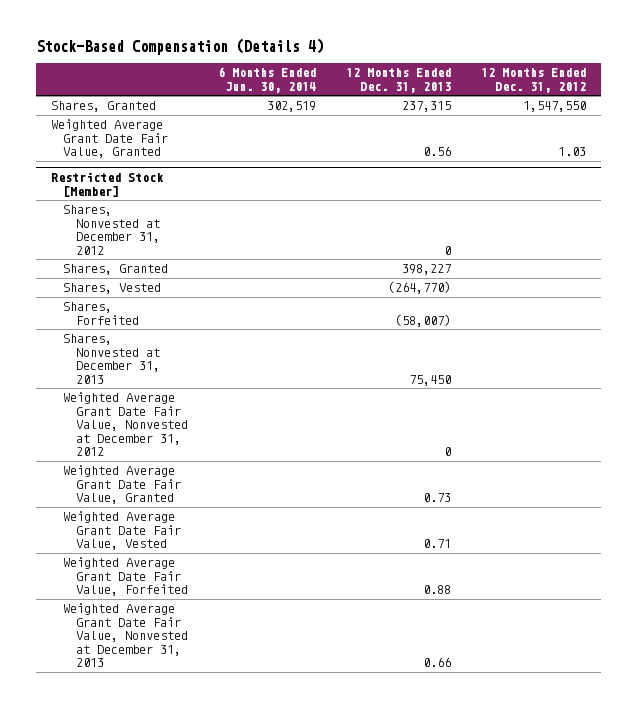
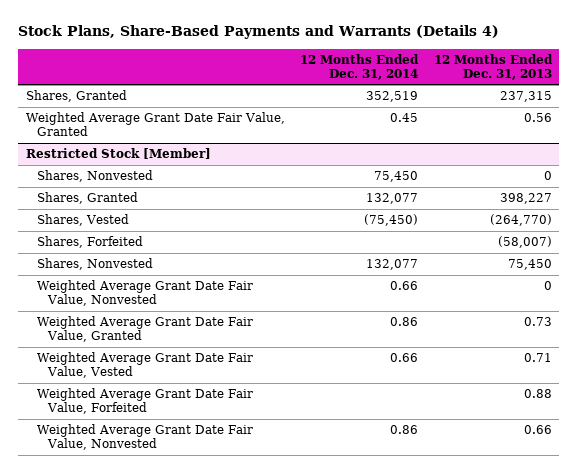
[35,38,324,56] Stock-Based Compensation (Details 4) -> [17,25,499,40] Stock Plans, Share-Based Payments and Warrants (Details 4)
[217,67,316,93] 6 Months Ended Jun. 30, 2014 -> none
[480,68,586,93] 12 Months Ended Dec. 31, 2012 -> none
none -> [300,53,420,80] 12 Months Ended Dec. 31, 2014
[63,205,161,255] Shares, Nonvested at December 31, 2012 -> [36,170,153,183] Shares, Nonvested
[63,334,161,384] Shares, Nonvested at December 31, 2013 -> [36,258,153,271] Shares, Nonvested
[63,392,189,457] Weighted Average Grant Date Fair Value, Nonvested at December 31, 2012 -> [36,280,253,307] Weighted Average Grant Date Fair Value, Nonvested
[63,603,189,668] Weighted Average Grant Date Fair Value, Nonvested at December 31, 2013 -> [36,424,253,451] Weighted Average Grant Date Fair Value, Nonvested

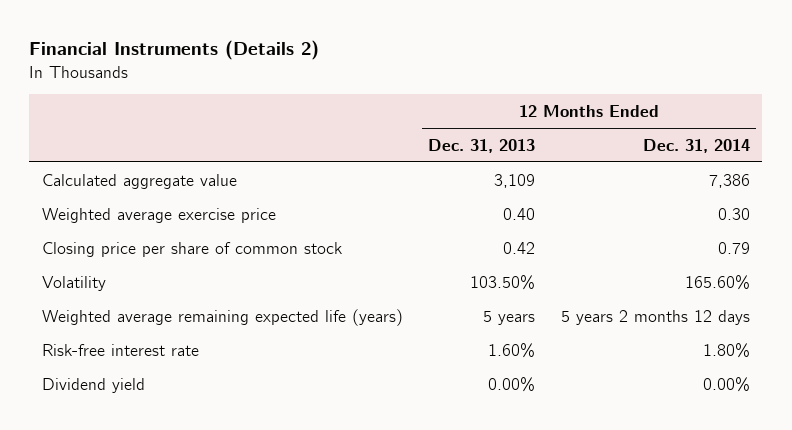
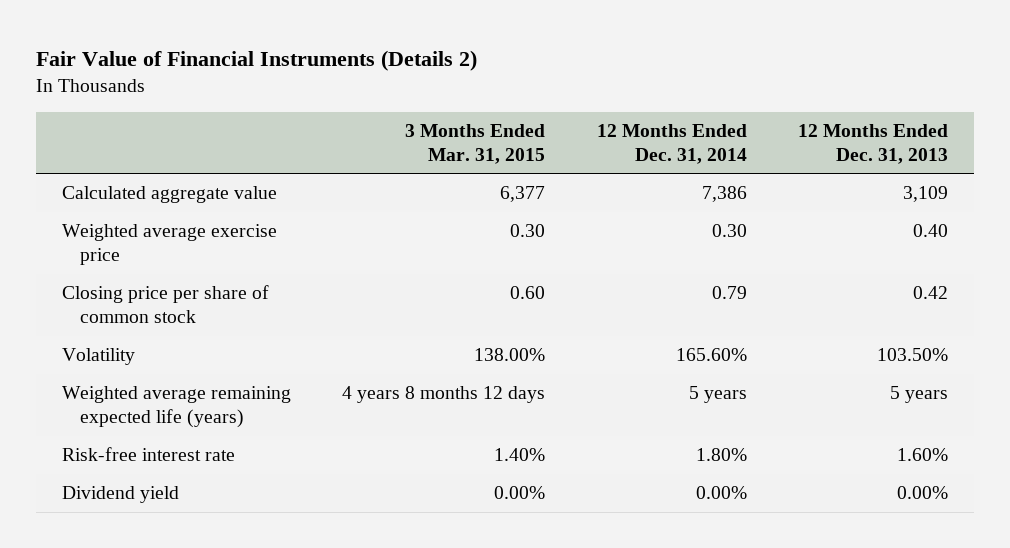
[29,40,320,61] Financial Instruments (Details 2) -> [36,50,478,72] Fair Value of Financial Instruments (Details 2)
none -> [405,123,546,164] 3 Months Ended Mar. 31, 2015
[560,309,750,325] 5 years 2 months 12 days -> [688,386,747,404] 5 years

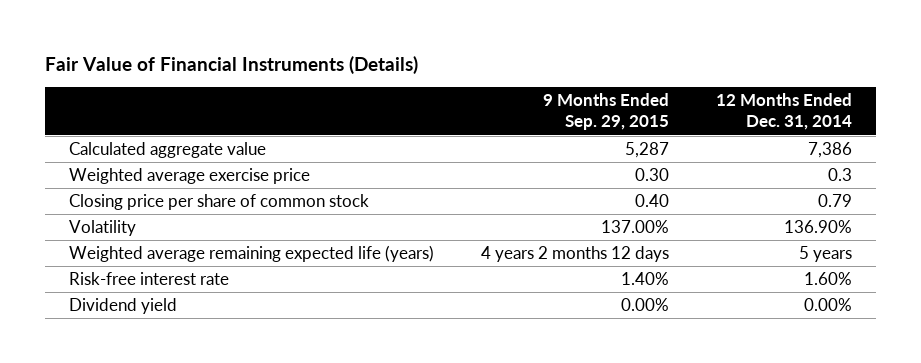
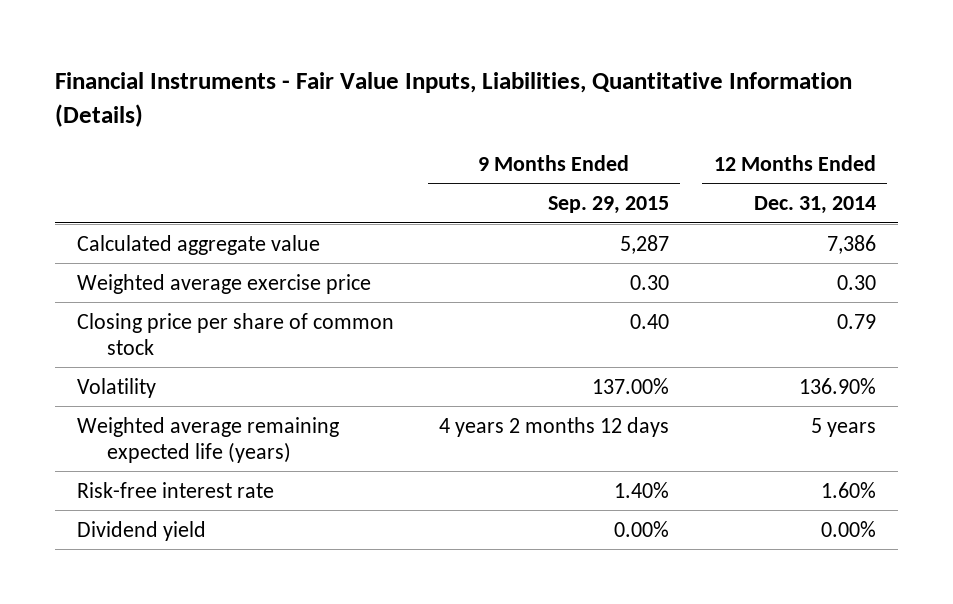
[45,55,419,74] Fair Value of Financial Instruments (Details) -> [54,71,852,127] Financial Instruments - Fair Value Inputs, Liabilities, Quantitative Information (Details)
[828,168,853,182] 0.3 -> [836,274,876,290] 0.30

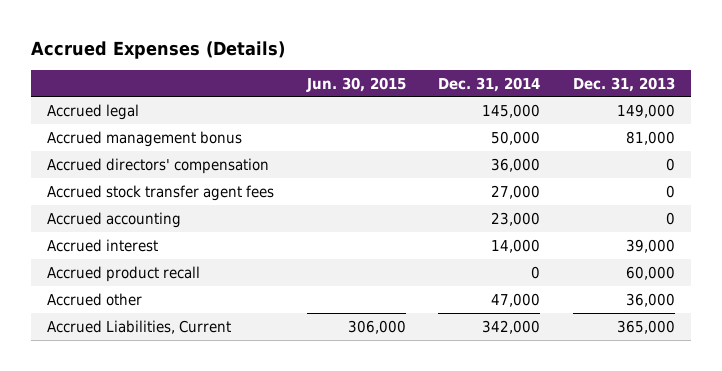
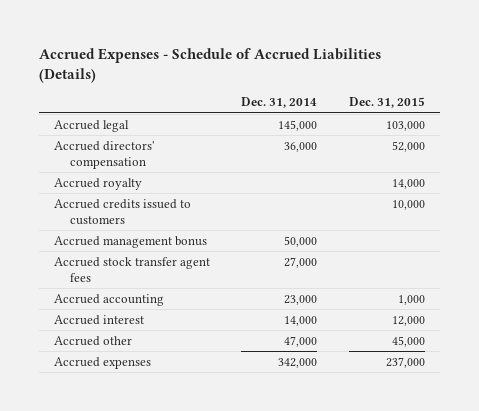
[30,40,285,59] Accrued Expenses (Details) -> [38,47,381,83] Accrued Expenses - Schedule of Accrued Liabilities (Details)
[305,76,406,92] Jun. 30, 2015 -> none
[572,76,675,92] Dec. 31, 2013 -> none
none -> [348,97,425,109] Dec. 31, 2015
none -> [54,177,143,190] Accrued royalty
none -> [54,198,192,225] Accrued credits issued to customers
[47,130,243,147] Accrued management bonus -> [54,235,208,248] Accrued management bonus
[47,265,201,282] Accrued product recall -> none
[47,319,232,334] Accrued Liabilities, Current -> [54,356,152,369] Accrued expenses

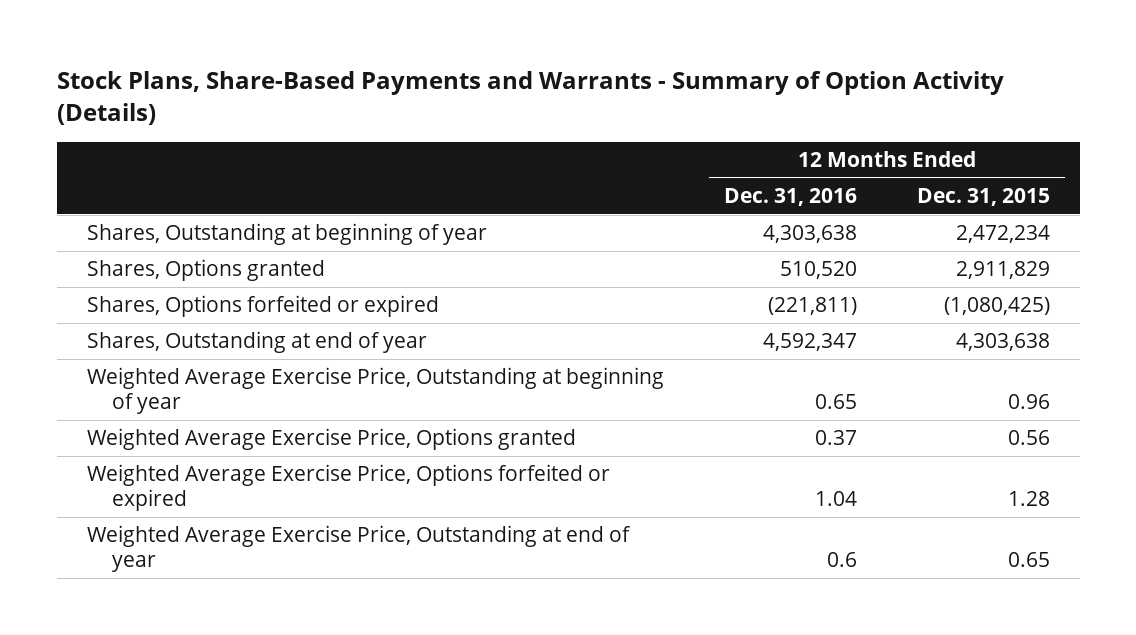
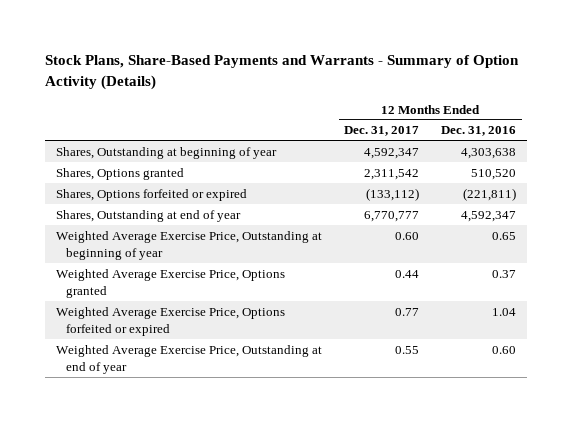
[916,188,1050,207] Dec. 31, 2015 -> none
none -> [344,126,420,137] Dec. 31, 2017
[826,552,857,568] 0.6 -> [492,345,517,354] 0.60

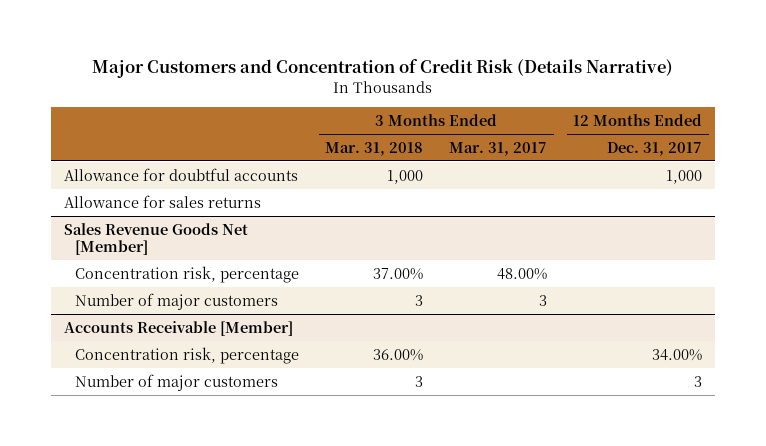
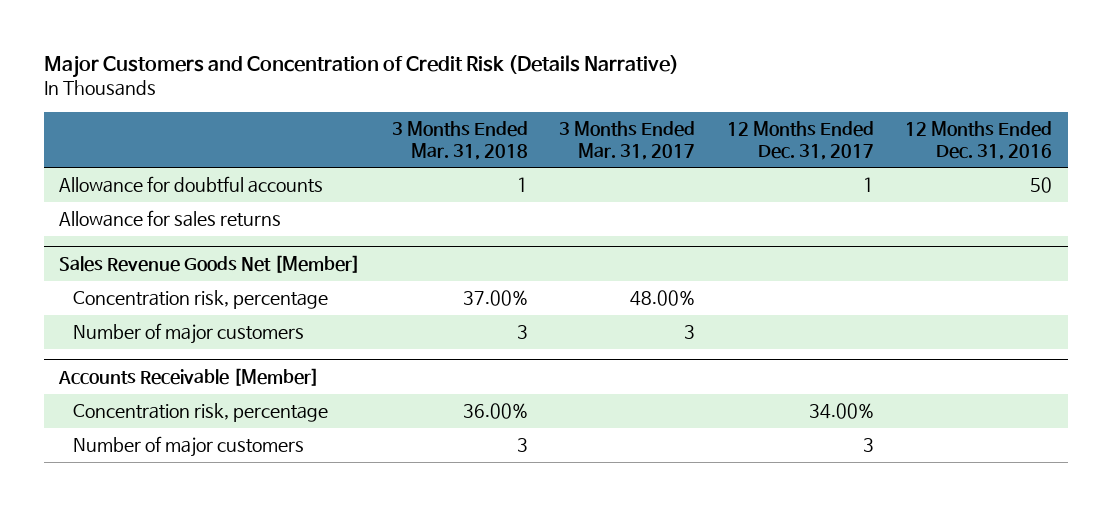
none -> [905,121,1053,160] 12 Months Ended Dec. 31, 2016
[387,169,424,184] 1,000 -> [516,177,528,193] 1
[666,169,703,184] 1,000 -> [862,177,874,193] 1

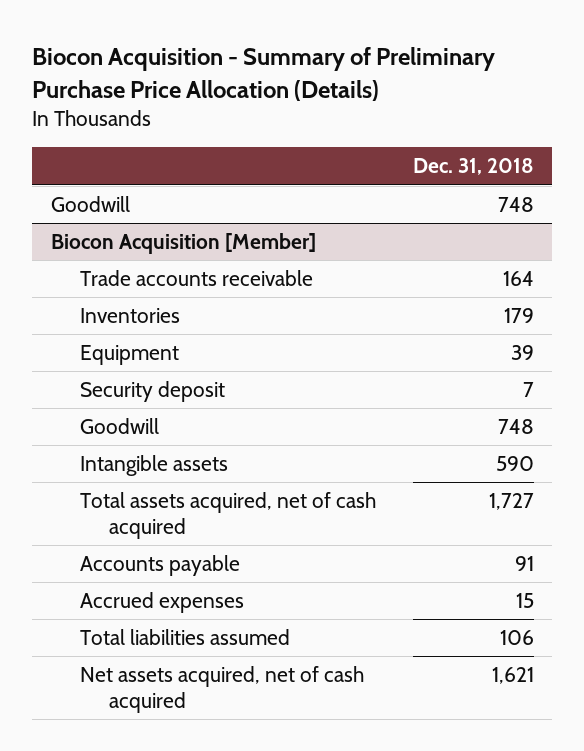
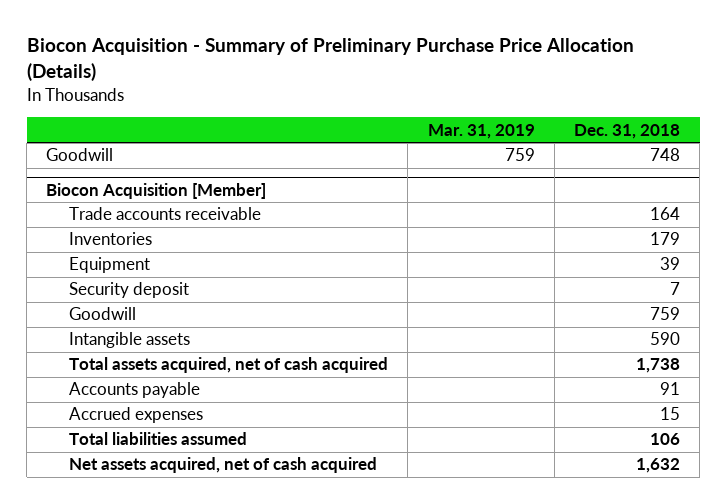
none -> [427,123,535,139] Mar. 31, 2019
[497,419,534,435] 748 -> [650,307,681,321] 759
[488,493,534,511] 1,727 -> [636,358,681,374] 1,738
[491,667,534,685] 1,621 -> [636,458,681,474] 1,632

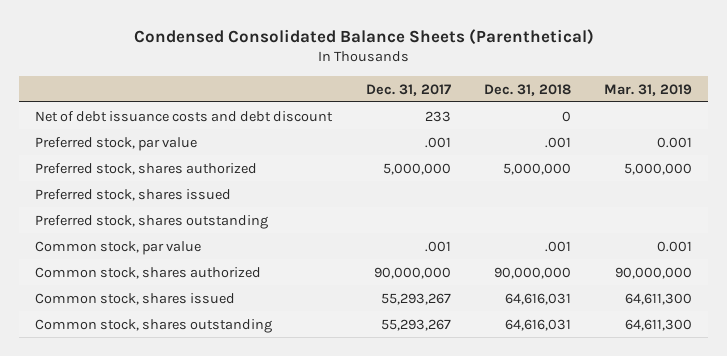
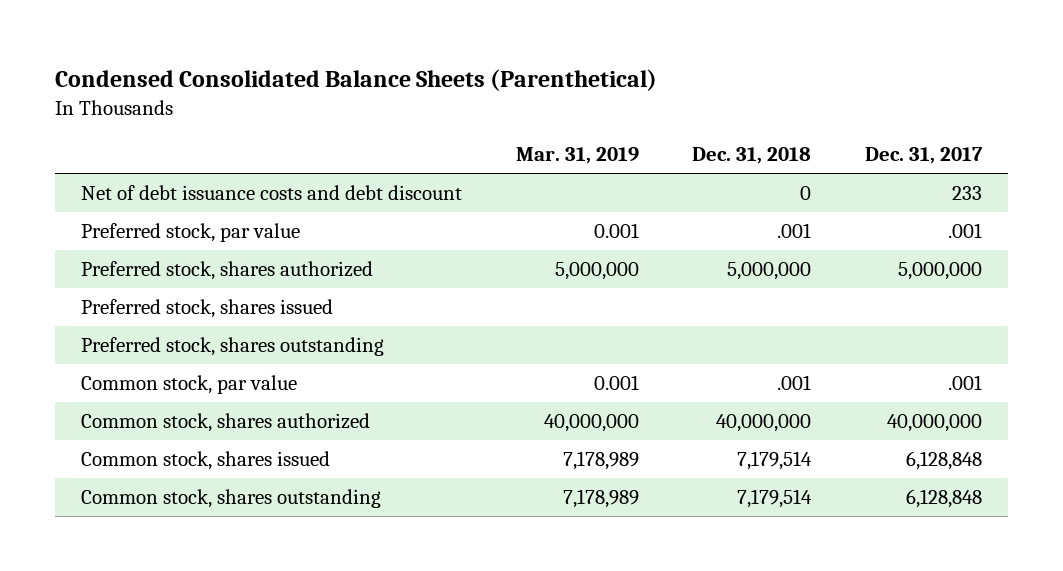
[373,266,451,279] 90,000,000 -> [886,413,982,432] 40,000,000
[493,266,571,279] 90,000,000 -> [716,413,812,432] 40,000,000
[614,266,692,279] 90,000,000 -> [543,413,639,432] 40,000,000
[380,292,451,305] 55,293,267 -> [905,450,982,470] 6,128,848
[504,292,571,305] 64,616,031 -> [737,450,813,470] 7,179,514
[624,292,692,305] 64,611,300 -> [562,450,639,470] 7,178,989
[380,318,451,331] 55,293,267 -> [905,488,982,508] 6,128,848
[504,318,571,331] 64,616,031 -> [737,488,813,508] 7,179,514
[624,318,692,331] 64,611,300 -> [562,488,639,508] 7,178,989

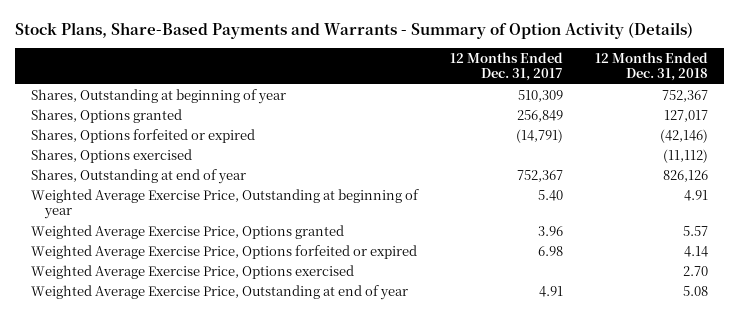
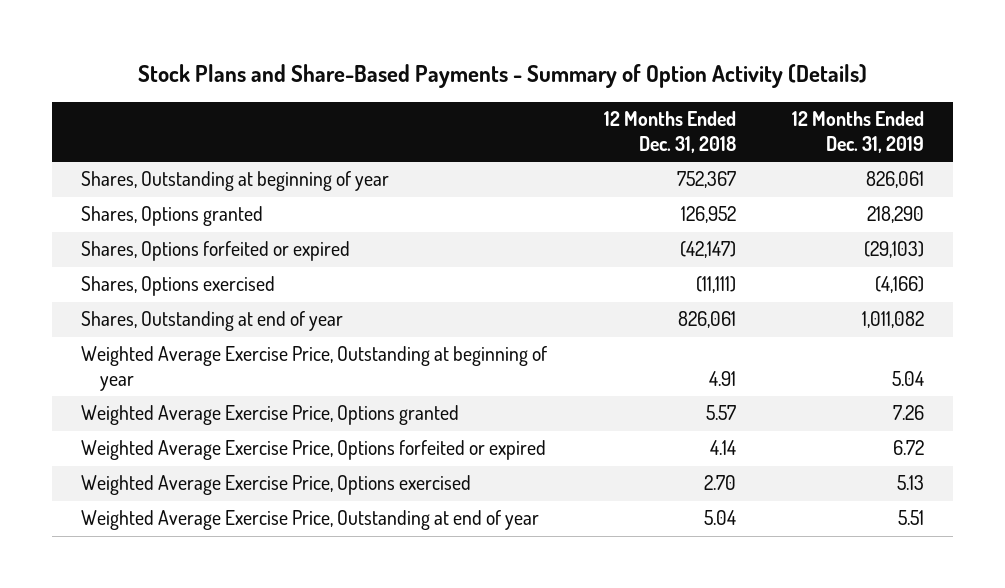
[15,22,694,40] Stock Plans, Share-Based Payments and Warrants - Summary of Option Activity (Details) -> [137,64,867,89] Stock Plans and Share-Based Payments - Summary of Option Activity (Details)
[449,51,563,82] 12 Months Ended Dec. 31, 2017 -> none
none -> [792,111,925,154] 12 Months Ended Dec. 31, 2019
[663,109,708,122] 127,017 -> [680,206,736,224] 126,952
[659,128,708,143] (42,146) -> [679,241,736,259] (42,147)
[662,148,708,163] (11,112) -> [695,276,736,294] (11,111)
[662,169,708,182] 826,126 -> [677,311,736,329] 826,061
[682,285,708,296] 5.08 -> [703,510,736,526] 5.04

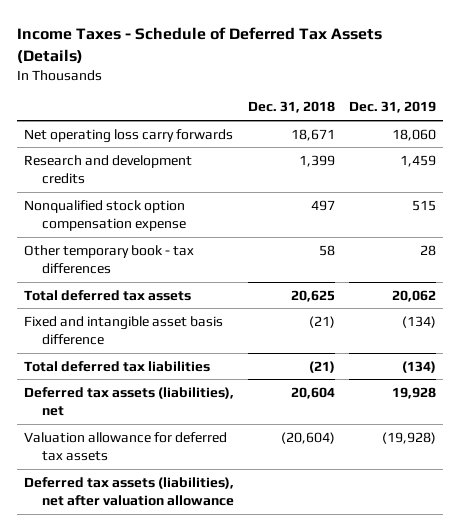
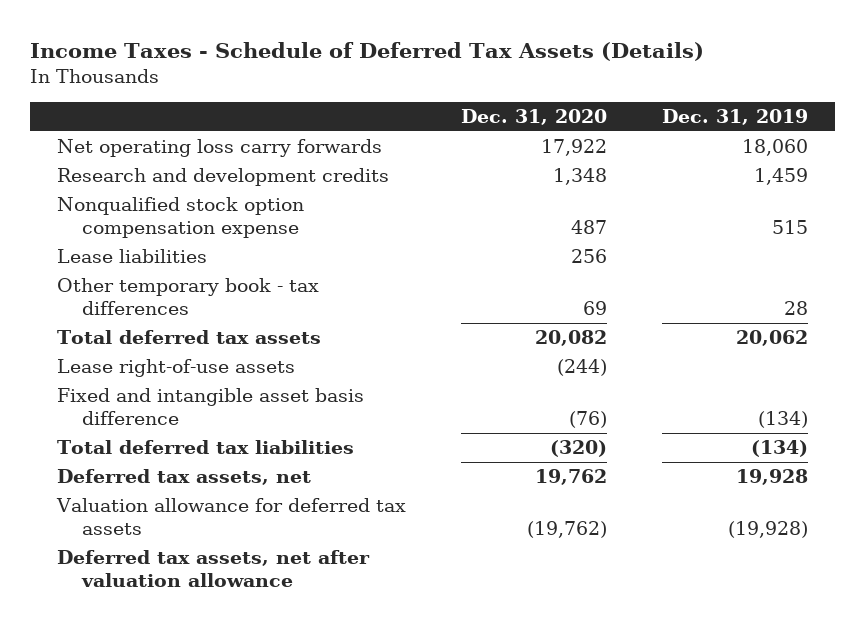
[248,101,336,114] Dec. 31, 2018 -> none
none -> [460,108,607,125] Dec. 31, 2020
none -> [57,249,208,264] Lease liabilities
none -> [57,359,296,378] Lease right-of-use assets
[23,386,234,417] Deferred tax assets (liabilities), net -> [57,469,312,486] Deferred tax assets, net
[23,476,234,507] Deferred tax assets (liabilities), net after valuation allowance -> [57,550,371,587] Deferred tax assets, net after valuation allowance

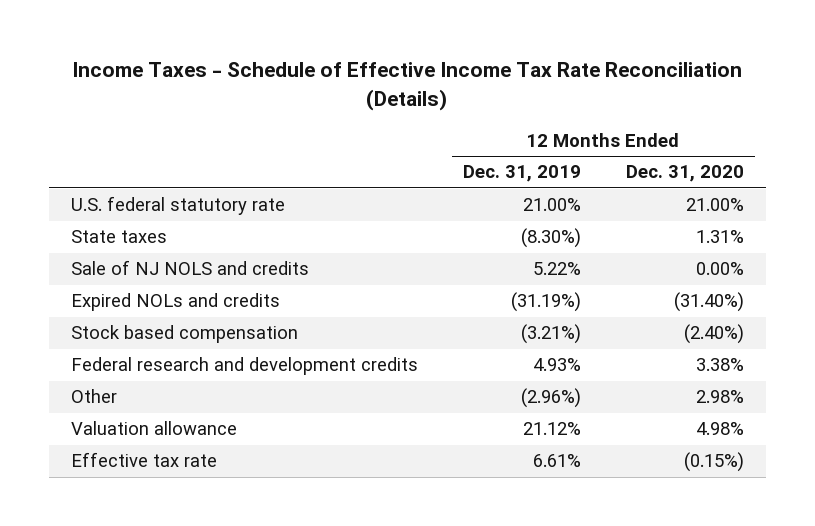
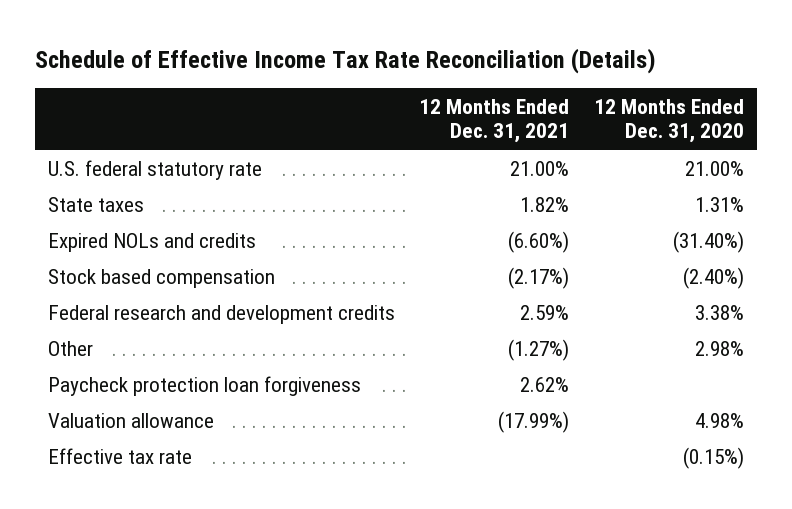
[72,62,743,111] Income Taxes - Schedule of Effective Income Tax Rate Reconciliation (Details) -> [35,47,657,74] Schedule of Effective Income Tax Rate Reconciliation (Details)
[462,165,581,183] Dec. 31, 2019 -> none
none -> [419,99,570,144] 12 Months Ended Dec. 31, 2021
[71,260,310,276] Sale of NJ NOLS and credits -> none
none -> [47,375,361,396] Paycheck protection loan forgiveness

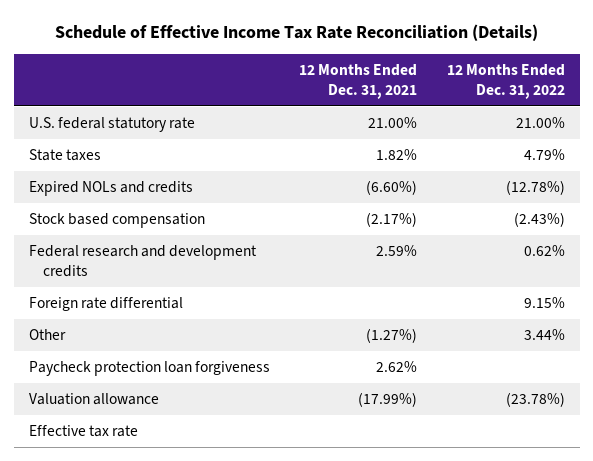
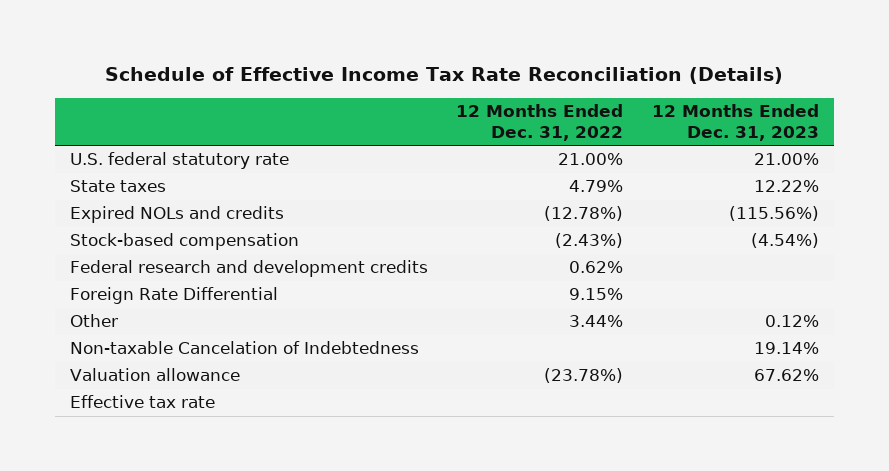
[299,63,418,100] 12 Months Ended Dec. 31, 2021 -> none
none -> [652,104,820,142] 12 Months Ended Dec. 31, 2023
[28,213,205,229] Stock based compensation -> [69,233,299,251] Stock-based compensation
[28,297,183,312] Foreign rate differential -> [69,287,278,305] Foreign Rate Differential
[28,361,270,377] Paycheck protection loan forgiveness -> [69,341,419,355] Non-taxable Cancelation of Indebtedness

